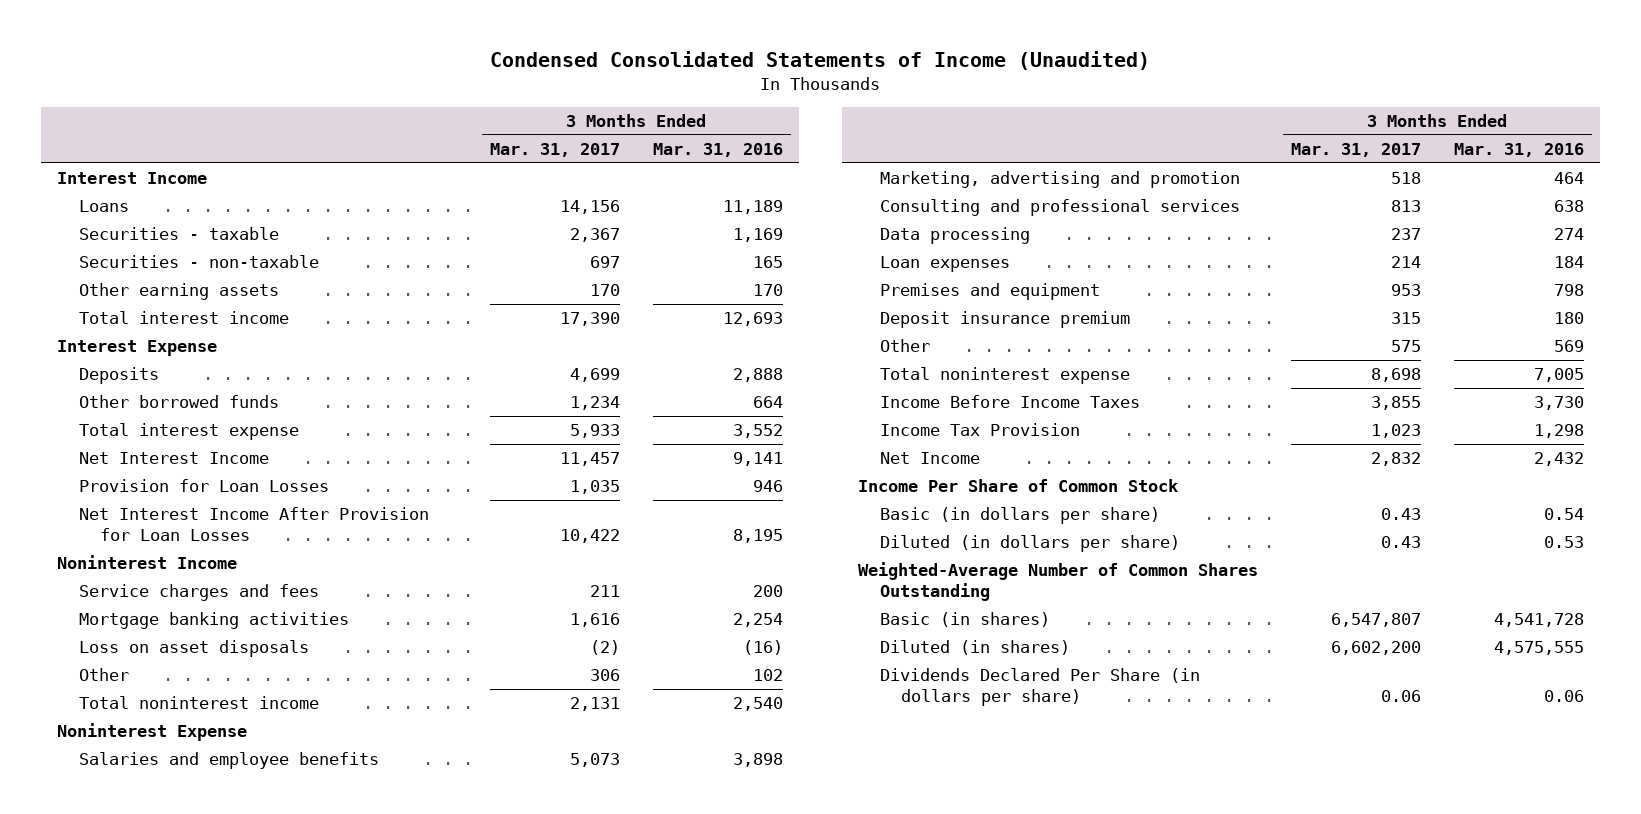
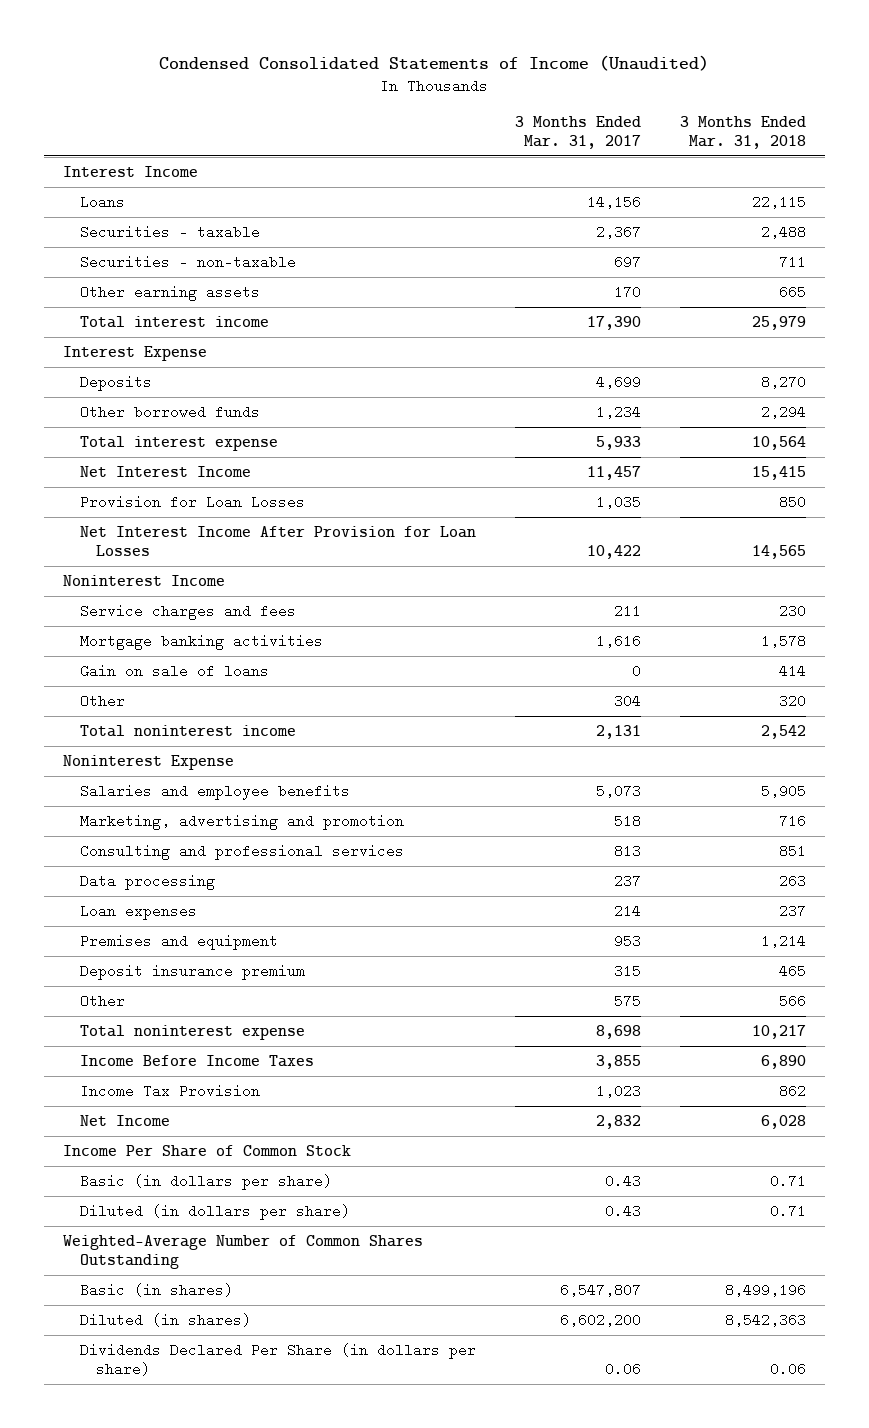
[652,143,783,158] Mar. 31, 2016 -> none
none -> [679,116,806,150] 3 Months Ended Mar. 31, 2018
[78,640,309,658] Loss on asset disposals -> none
none -> [79,663,269,678] Gain on sale of loans
[589,669,620,682] 306 -> [613,693,641,708] 304

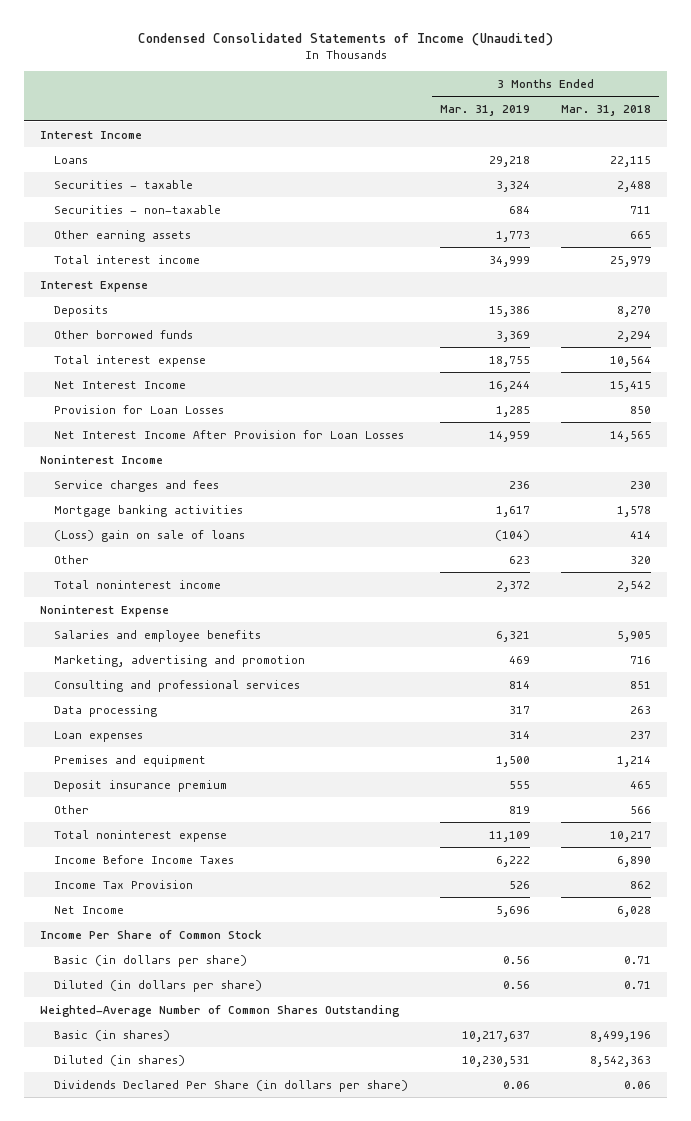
[514,116,641,150] 3 Months Ended Mar. 31, 2017 -> none
none -> [439,104,530,116] Mar. 31, 2019
[79,663,269,678] Gain on sale of loans -> [54,529,246,542] (Loss) gain on sale of loans

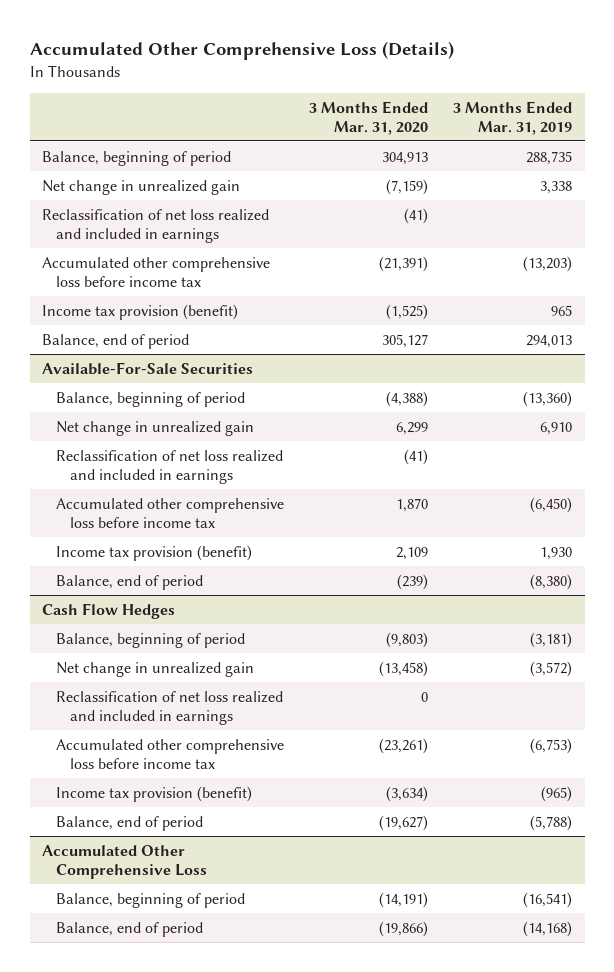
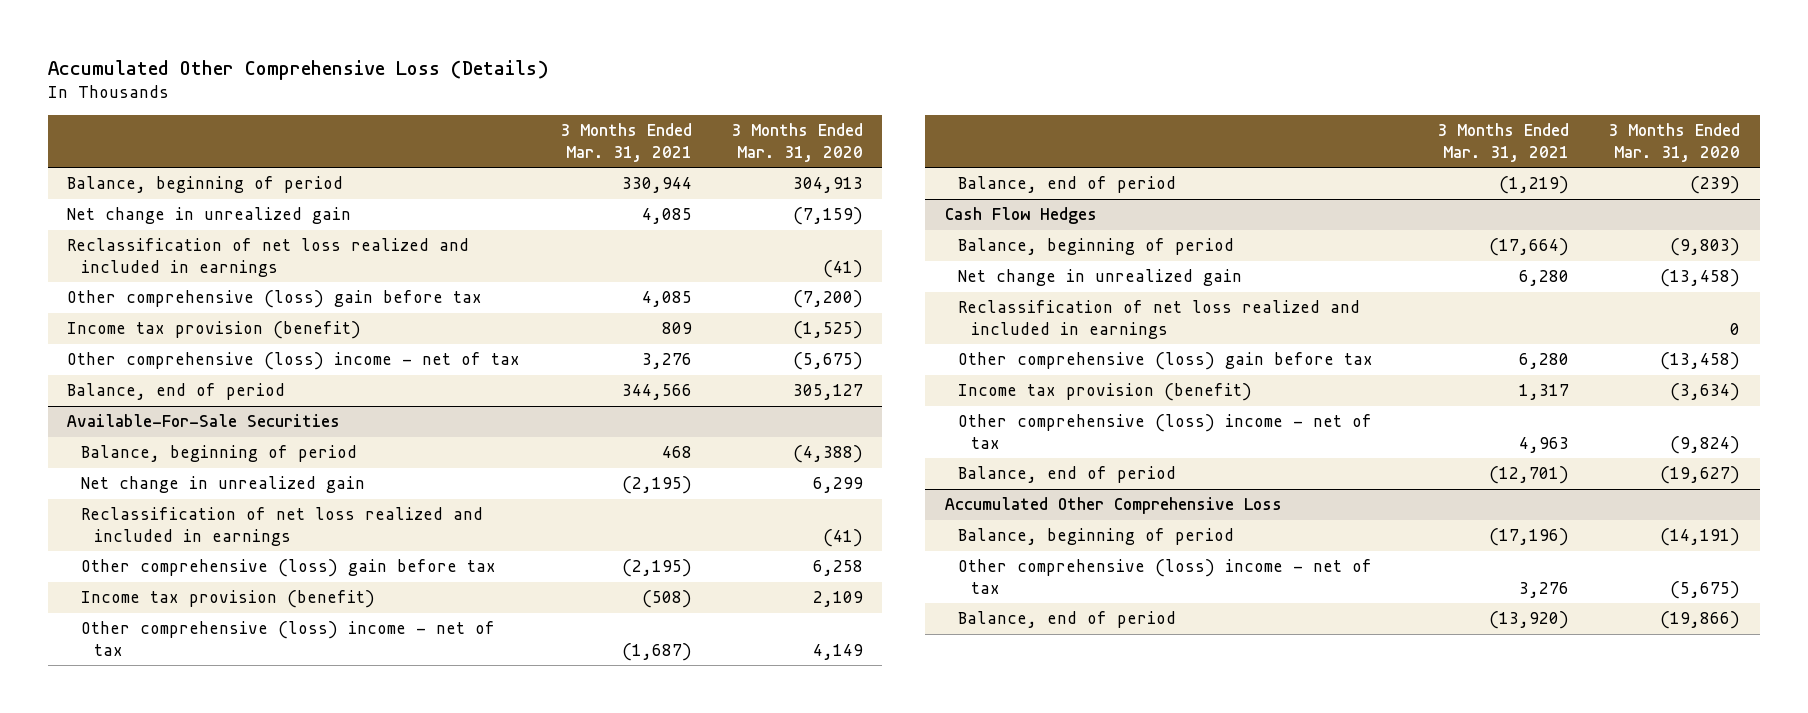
[453,100,573,135] 3 Months Ended Mar. 31, 2019 -> none
none -> [559,123,692,162] 3 Months Ended Mar. 31, 2021
[42,256,271,287] Accumulated other comprehensive loss before income tax -> [67,290,483,309] Other comprehensive (loss) gain before tax
[379,255,429,272] (21,391) -> [792,290,863,309] (7,200)
none -> [67,352,521,371] Other comprehensive (loss) income - net of tax
[56,497,285,528] Accumulated other comprehensive loss before income tax -> [80,559,496,578] Other comprehensive (loss) gain before tax
[396,497,429,512] 1,870 -> [812,560,863,577] 6,258
none -> [80,621,495,656] Other comprehensive (loss) income - net of tax
[56,738,285,769] Accumulated other comprehensive loss before income tax -> [958,352,1374,371] Other comprehensive (loss) gain before tax
[379,737,429,754] (23,261) -> [1660,352,1741,371] (13,458)
none -> [958,414,1373,449] Other comprehensive (loss) income - net of tax
none -> [958,559,1373,594] Other comprehensive (loss) income - net of tax

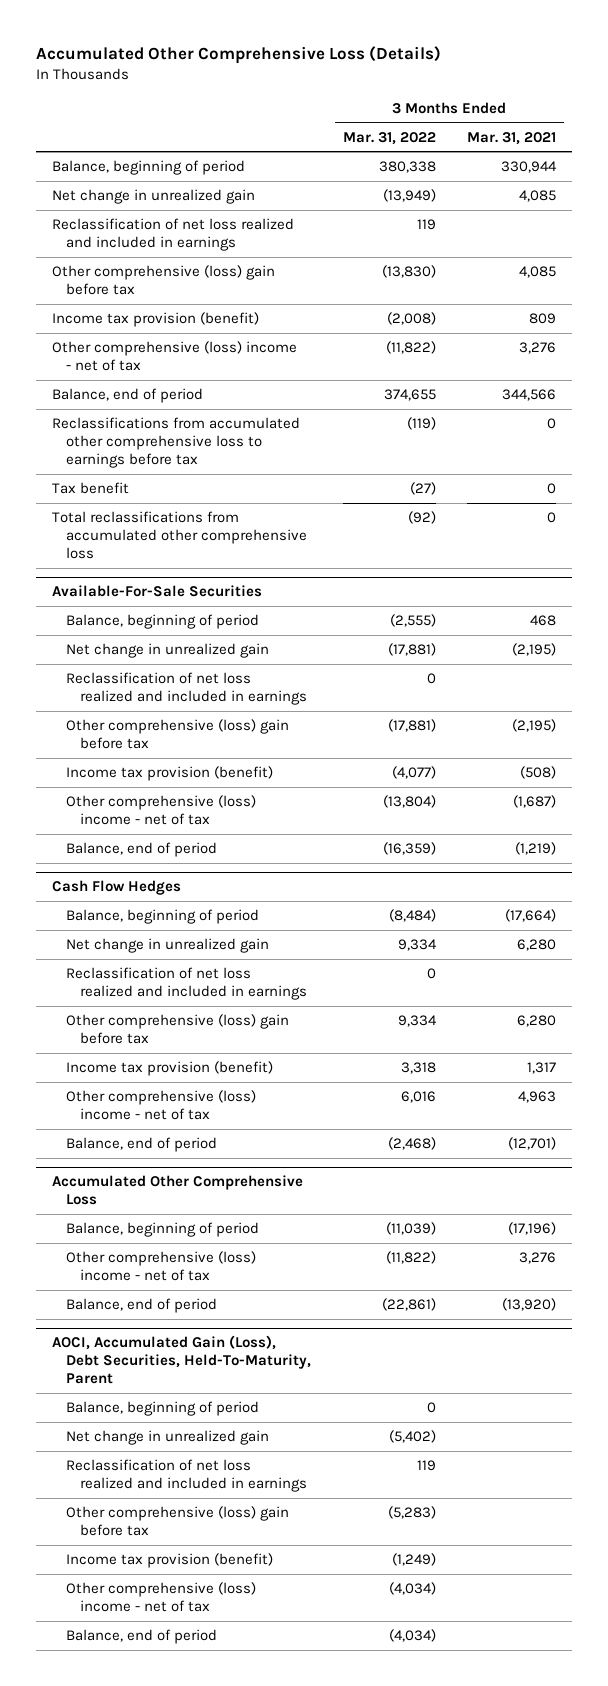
[730,123,863,162] 3 Months Ended Mar. 31, 2020 -> none
none -> [342,131,436,145] Mar. 31, 2022
none -> [51,417,300,469] Reclassifications from accumulated other comprehensive loss to earnings before tax
none -> [51,482,129,495] Tax benefit
none -> [51,511,307,560] Total reclassifications from accumulated other comprehensive loss
none -> [51,1335,311,1385] AOCI, Accumulated Gain (Loss), Debt Securities, Held-To-Maturity, Parent
none -> [65,1401,259,1417] Balance, beginning of period
none -> [65,1430,269,1446] Net change in unrealized gain
none -> [65,1459,308,1493] Reclassification of net loss realized and included in earnings
none -> [65,1506,289,1537] Other comprehensive (loss) gain before tax
none -> [65,1553,273,1569] Income tax provision (benefit)
none -> [65,1582,256,1613] Other comprehensive (loss) income - net of tax
none -> [65,1629,217,1645] Balance, end of period

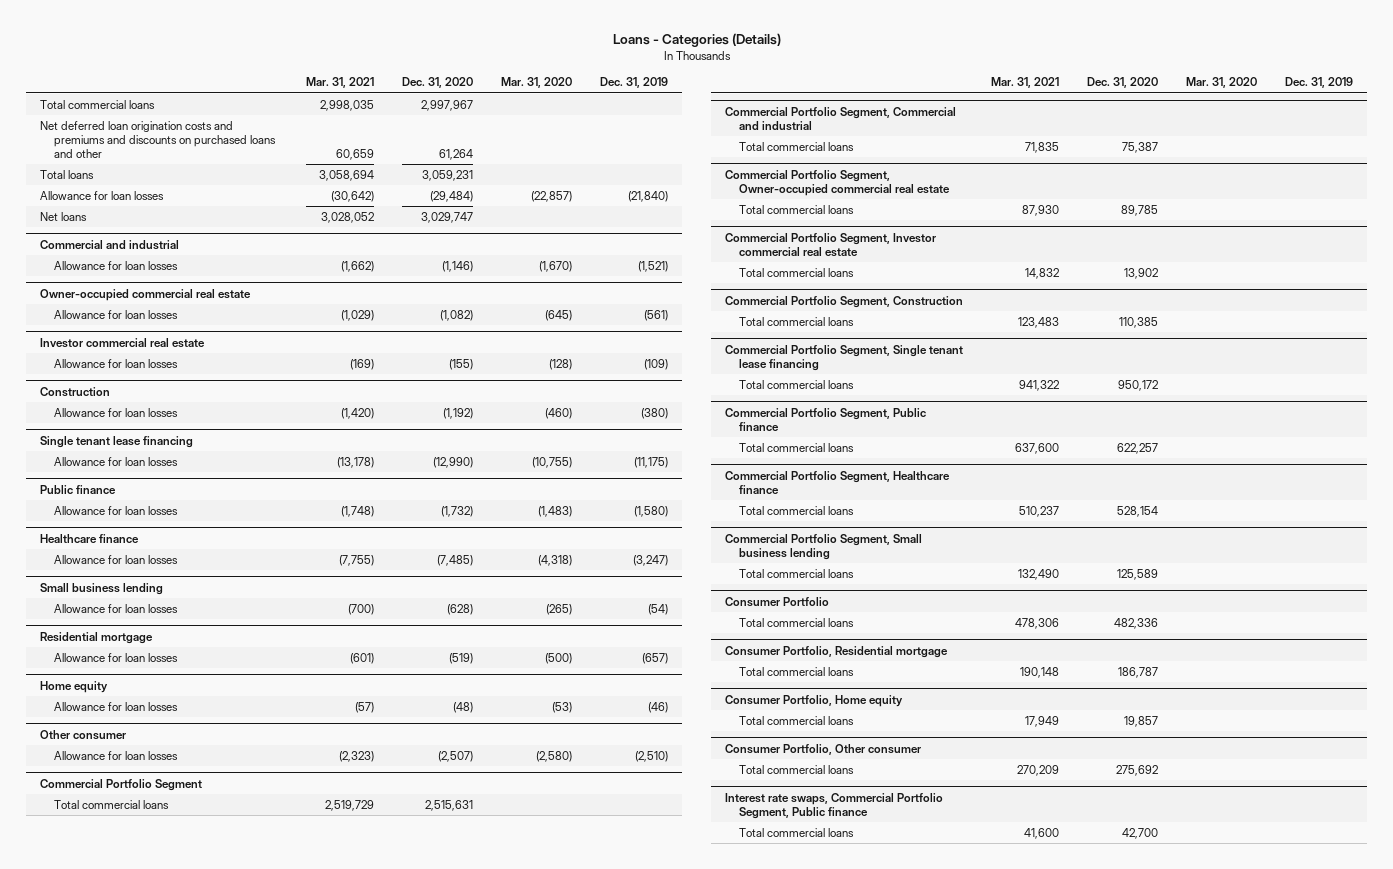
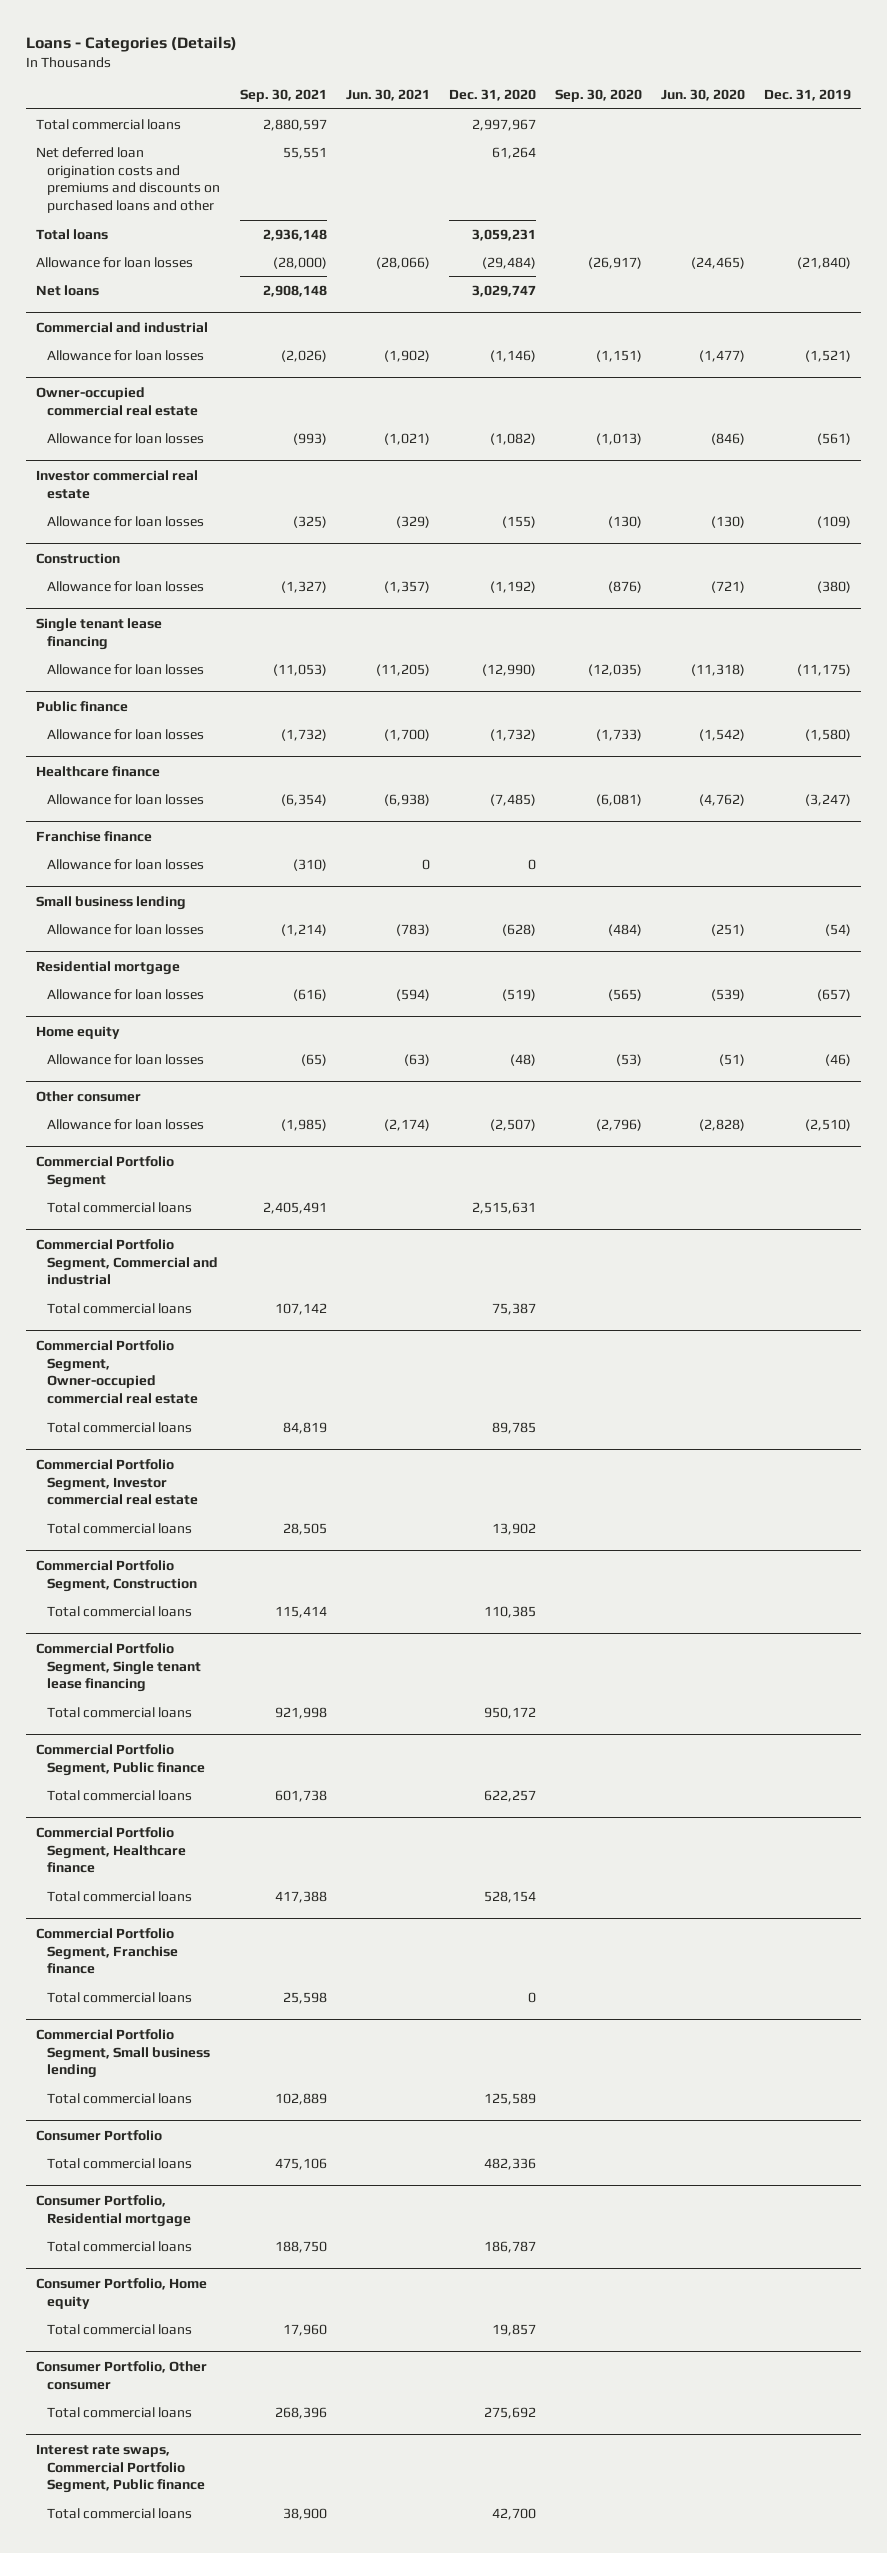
[306,77,375,89] Mar. 31, 2021 -> none
[501,77,573,89] Mar. 31, 2020 -> none
none -> [239,89,327,103] Sep. 30, 2021
none -> [345,89,430,102] Jun. 30, 2021
none -> [554,89,642,103] Sep. 30, 2020
none -> [660,89,745,102] Jun. 30, 2020
none -> [35,830,152,842] Franchise finance
none -> [47,858,205,870] Allowance for loan losses
none -> [35,1927,179,1975] Commercial Portfolio Segment, Franchise finance
none -> [47,1991,193,2003] Total commercial loans

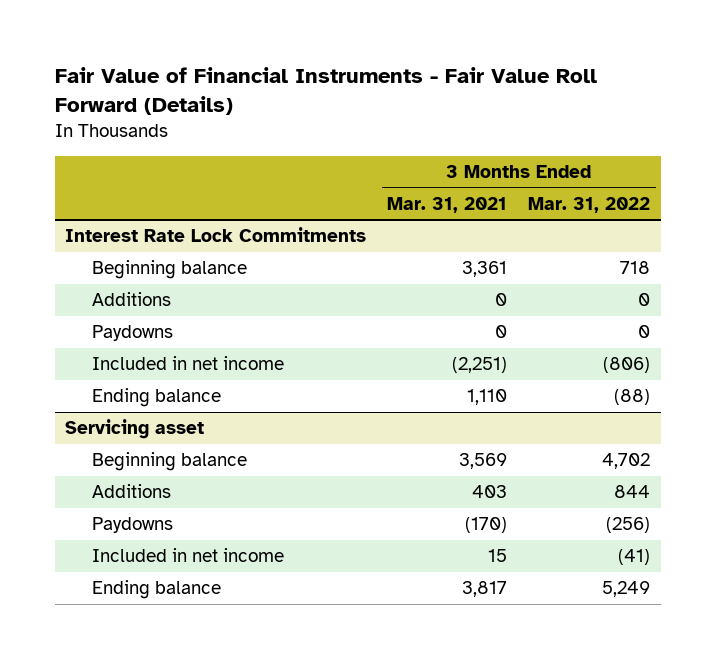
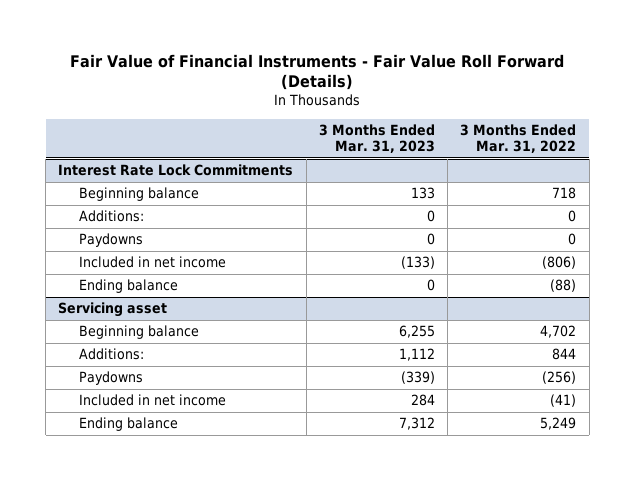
[387,196,508,213] Mar. 31, 2021 -> none
none -> [318,124,435,153] 3 Months Ended Mar. 31, 2023
[91,292,171,307] Additions -> [78,210,144,223] Additions:
[91,484,171,499] Additions -> [78,348,144,361] Additions:

